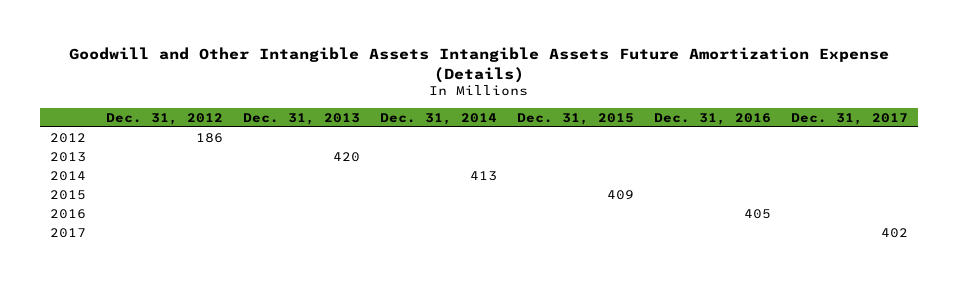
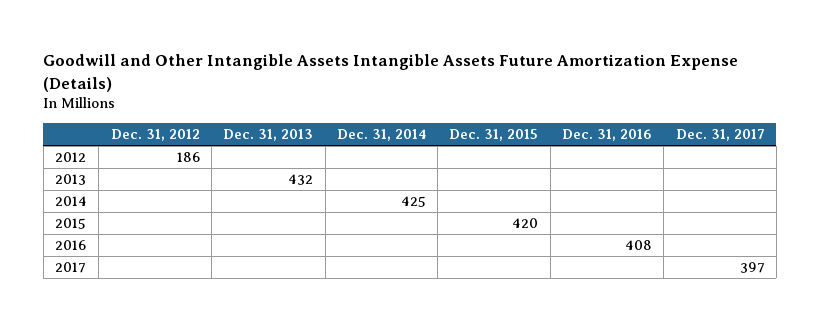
[333,151,361,162] 420 -> [288,174,314,186] 432
[470,170,498,181] 413 -> [400,196,426,208] 425
[607,189,635,200] 409 -> [512,218,539,229] 420
[744,208,772,219] 405 -> [624,240,652,251] 408
[881,227,909,238] 402 -> [739,262,765,274] 397

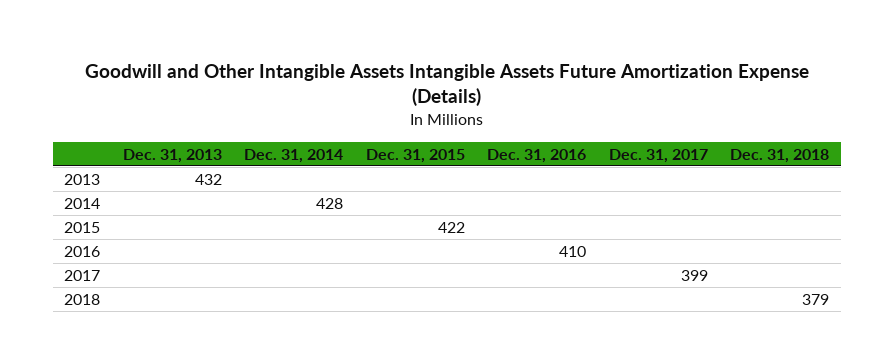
[110,129,200,142] Dec. 31, 2012 -> none
none -> [730,148,830,163] Dec. 31, 2018
[55,152,87,163] 2012 -> none
[400,196,426,208] 425 -> [316,197,344,209] 428
[512,218,539,229] 420 -> [437,221,465,233] 422
[624,240,652,251] 408 -> [559,245,587,257] 410
[739,262,765,274] 397 -> [680,269,708,281] 399
none -> [64,293,101,305] 2018

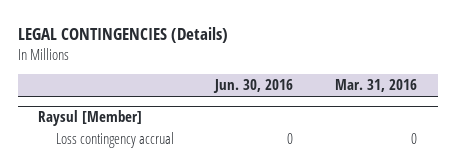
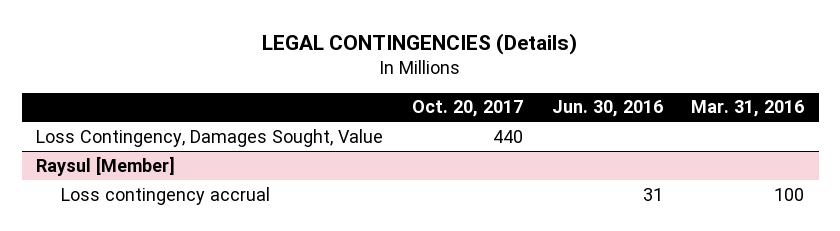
none -> [411,100,523,118] Oct. 20, 2017
none -> [35,128,383,147] Loss Contingency, Damages Sought, Value
[287,133,294,145] 0 -> [642,187,663,201] 31
[410,133,417,145] 0 -> [774,187,805,201] 100

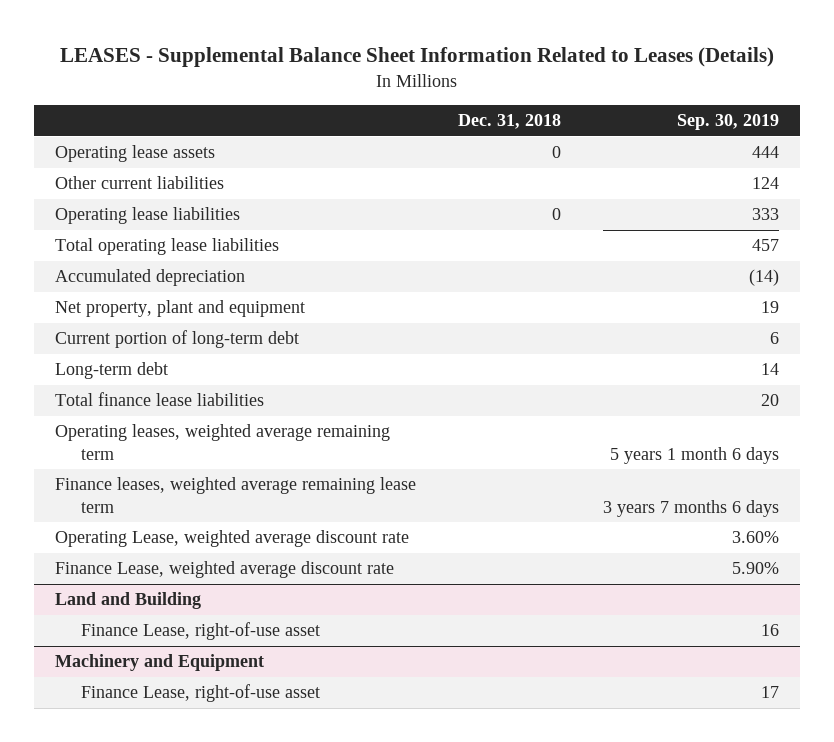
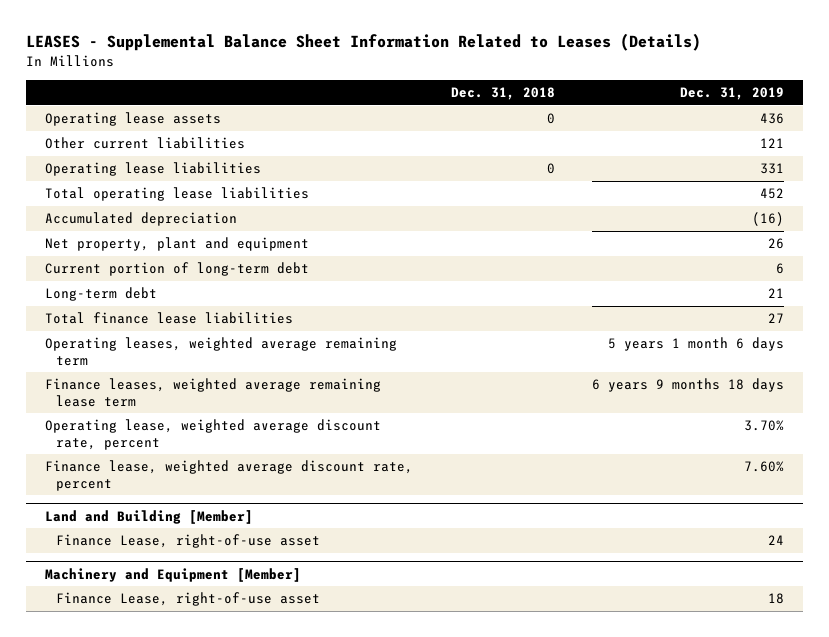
[677,114,780,131] Sep. 30, 2019 -> none
none -> [680,86,785,100] Dec. 31, 2019
[54,530,409,548] Operating Lease, weighted average discount rate -> [44,419,381,450] Operating lease, weighted average discount rate, percent
[54,561,394,579] Finance Lease, weighted average discount rate -> [44,460,413,491] Finance lease, weighted average discount rate, percent
[54,592,201,610] Land and Building -> [44,509,253,524] Land and Building [Member]
[54,654,264,672] Machinery and Equipment -> [44,567,301,582] Machinery and Equipment [Member]

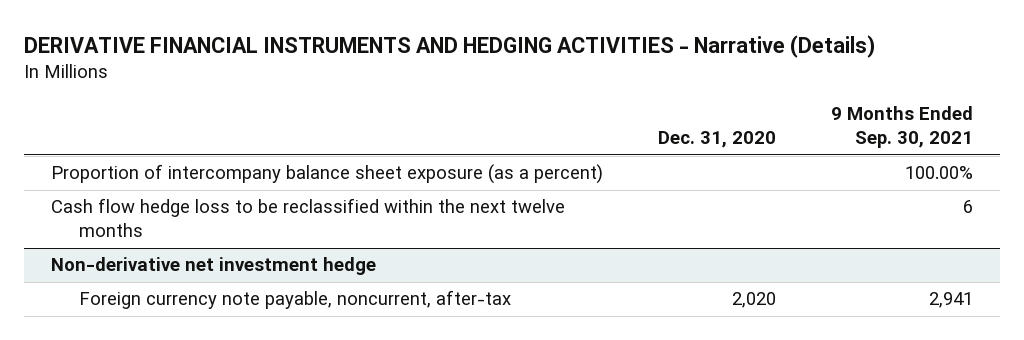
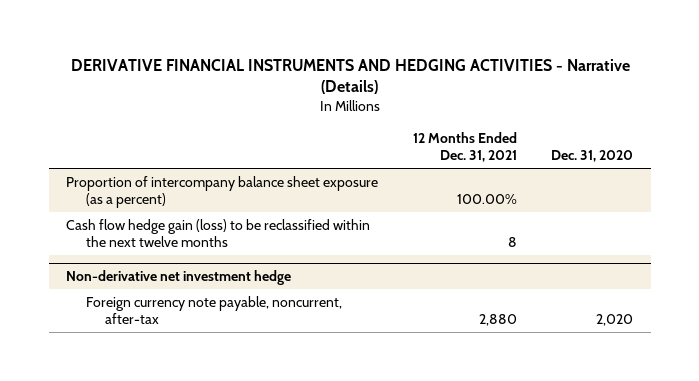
[831,106,974,149] 9 Months Ended Sep. 30, 2021 -> none
none -> [412,132,517,162] 12 Months Ended Dec. 31, 2021
[51,198,566,238] Cash flow hedge loss to be reclassified within the next twelve months -> [66,218,371,247] Cash flow hedge gain (loss) to be reclassified within the next twelve months

